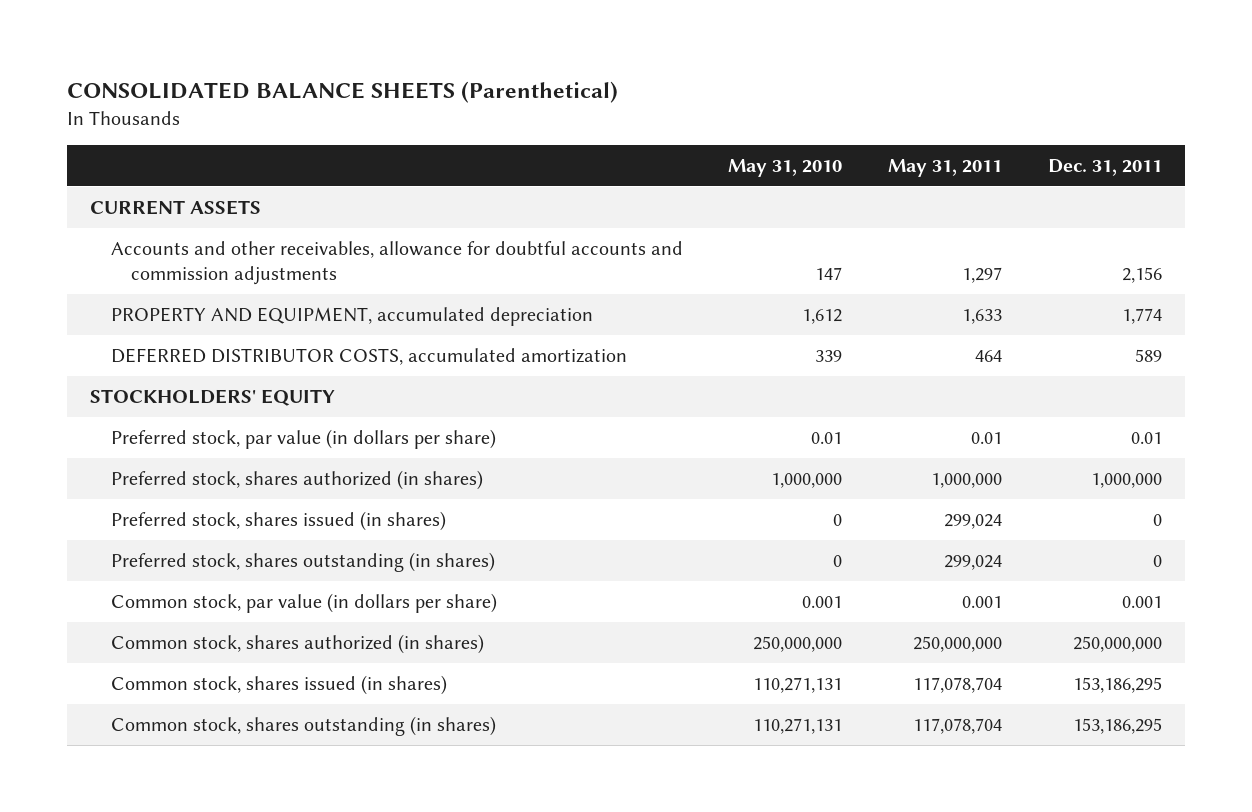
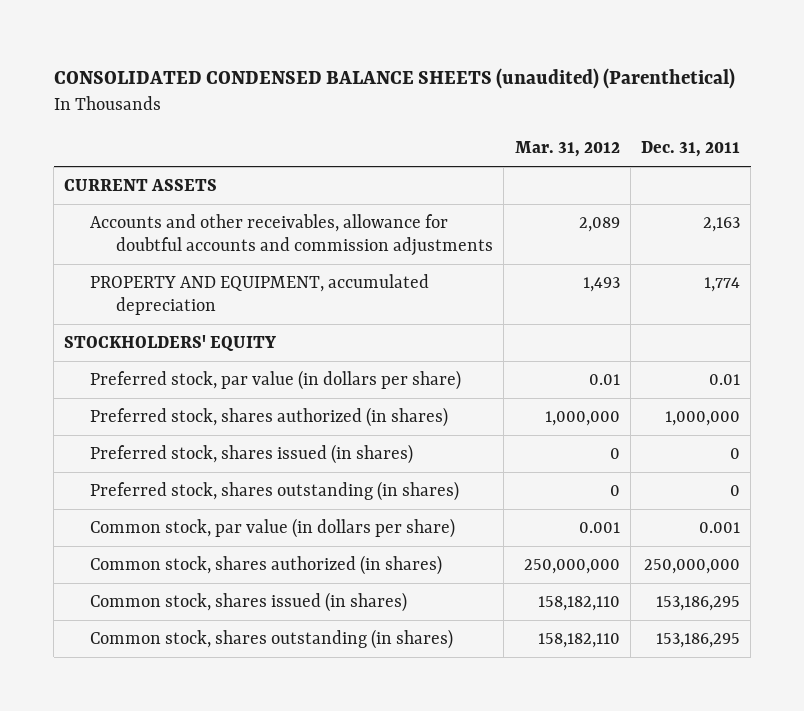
[66,81,618,104] CONSOLIDATED BALANCE SHEETS (Parenthetical) -> [53,67,735,89] CONSOLIDATED CONDENSED BALANCE SHEETS (unaudited) (Parenthetical)
[728,158,843,177] May 31, 2010 -> none
[888,158,1003,177] May 31, 2011 -> none
none -> [514,141,620,158] Mar. 31, 2012
[1122,267,1163,284] 2,156 -> [703,217,741,233] 2,163
[110,347,627,365] DEFERRED DISTRIBUTOR COSTS, accumulated amortization -> none

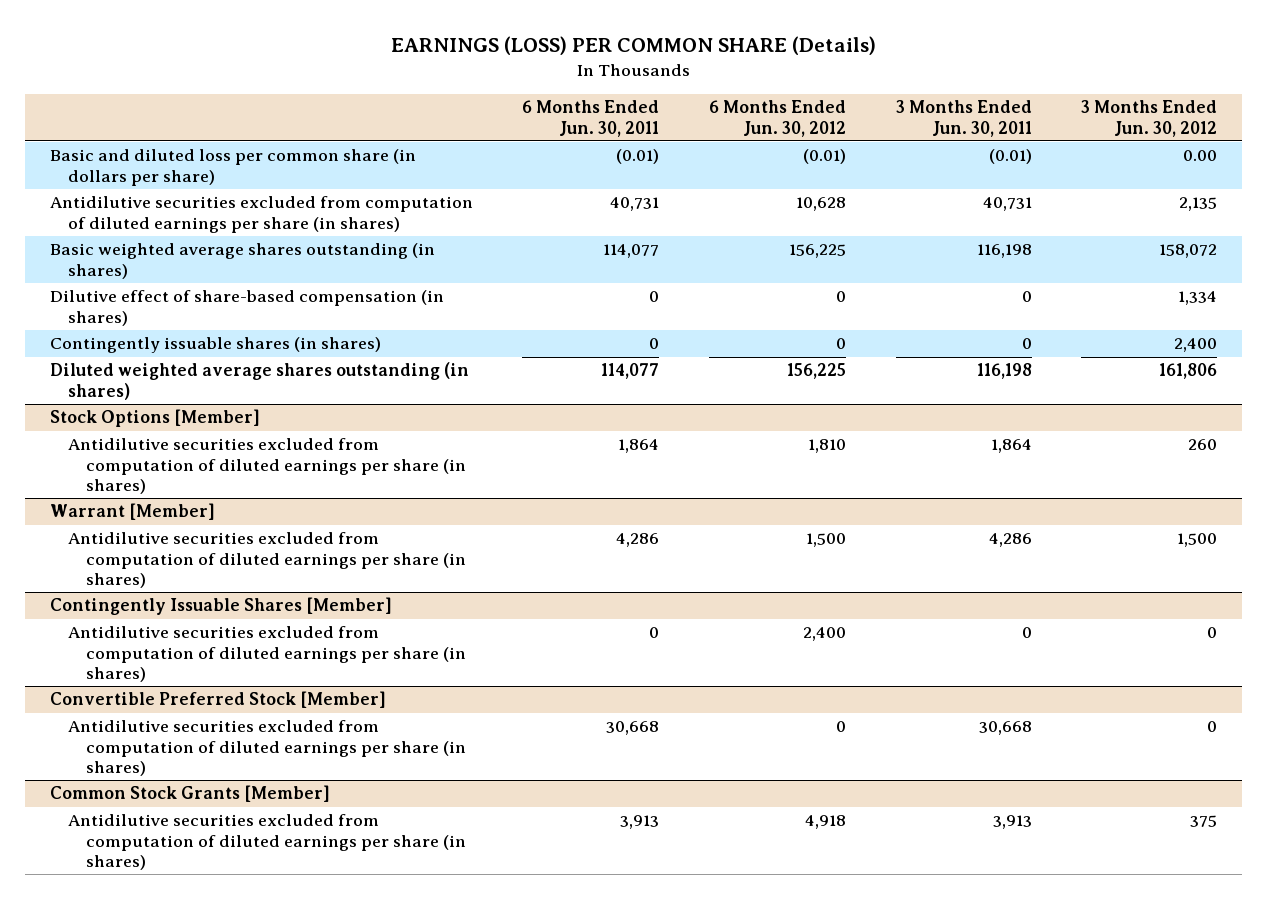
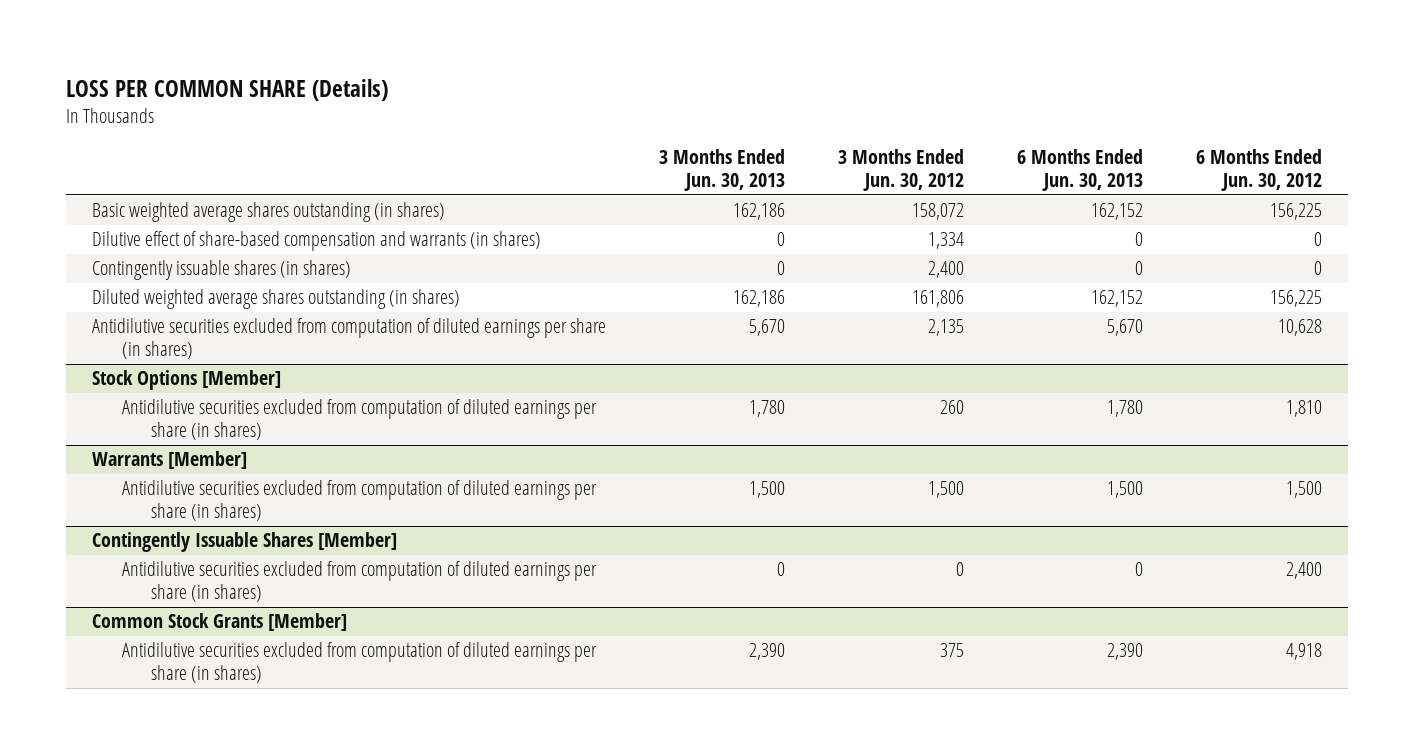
[390,36,876,56] EARNINGS (LOSS) PER COMMON SHARE (Details) -> [65,78,388,101] LOSS PER COMMON SHARE (Details)
[522,100,660,137] 6 Months Ended Jun. 30, 2011 -> none
[895,100,1032,137] 3 Months Ended Jun. 30, 2011 -> none
none -> [659,149,786,192] 3 Months Ended Jun. 30, 2013
none -> [1017,149,1144,192] 6 Months Ended Jun. 30, 2013
[49,149,416,186] Basic and diluted loss per common share (in dollars per share) -> none
[49,290,444,326] Dilutive effect of share-based compensation (in shares) -> [92,231,542,252] Dilutive effect of share-based compensation and warrants (in shares)
[49,196,473,233] Antidilutive securities excluded from computation of diluted earnings per share (in shares) -> [92,318,607,360] Antidilutive securities excluded from computation of diluted earnings per share (in shares)
[49,503,215,521] Warrant [Member] -> [92,451,248,470] Warrants [Member]
[49,691,386,709] Convertible Preferred Stock [Member] -> none
[67,720,466,777] Antidilutive securities excluded from computation of diluted earnings per share (in shares) -> none

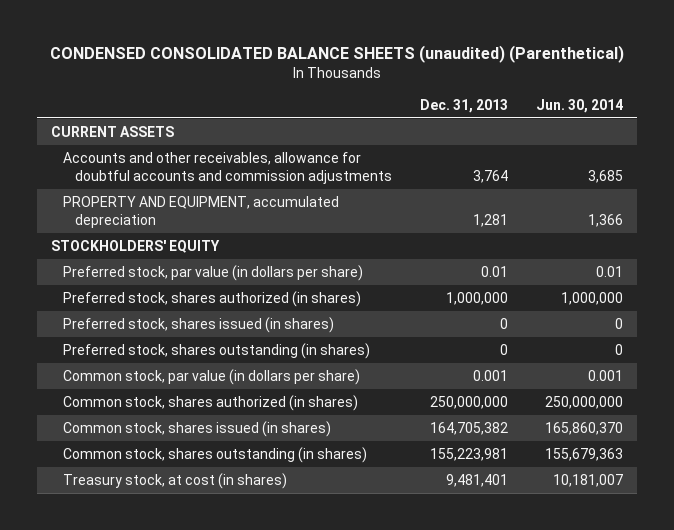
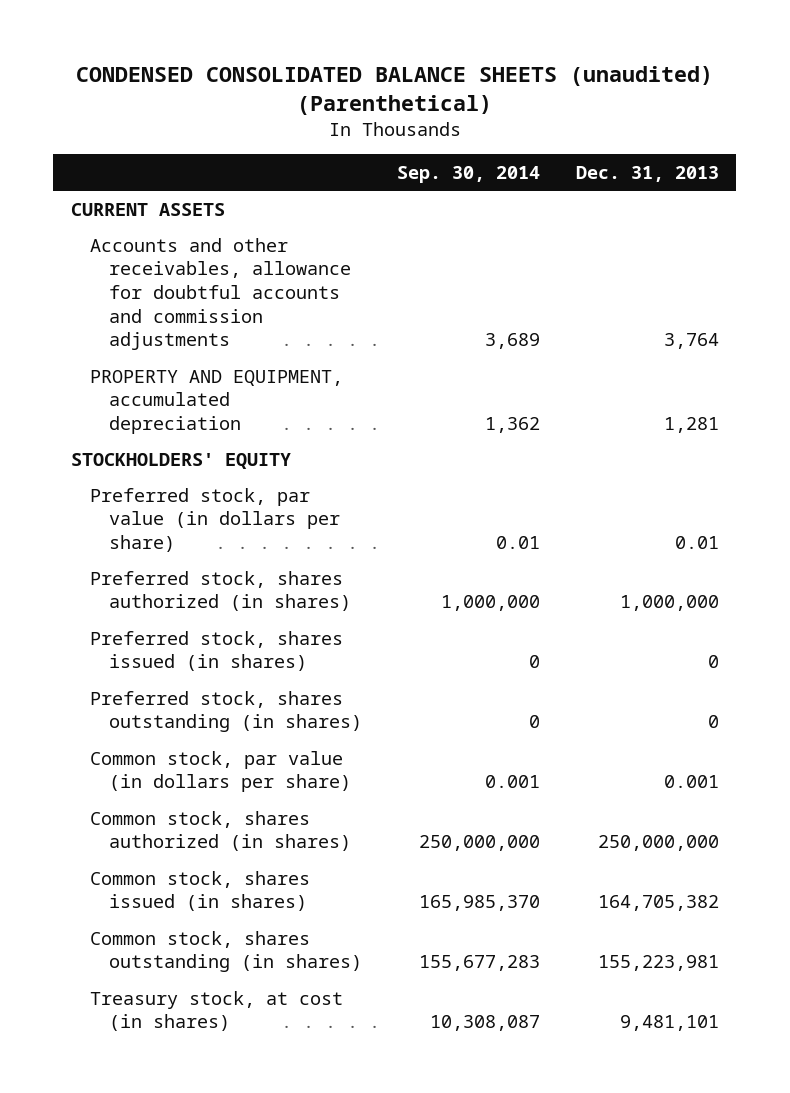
[535,98,623,113] Jun. 30, 2014 -> none
none -> [397,165,541,183] Sep. 30, 2014
[445,473,508,487] 9,481,401 -> [619,1015,719,1032] 9,481,101

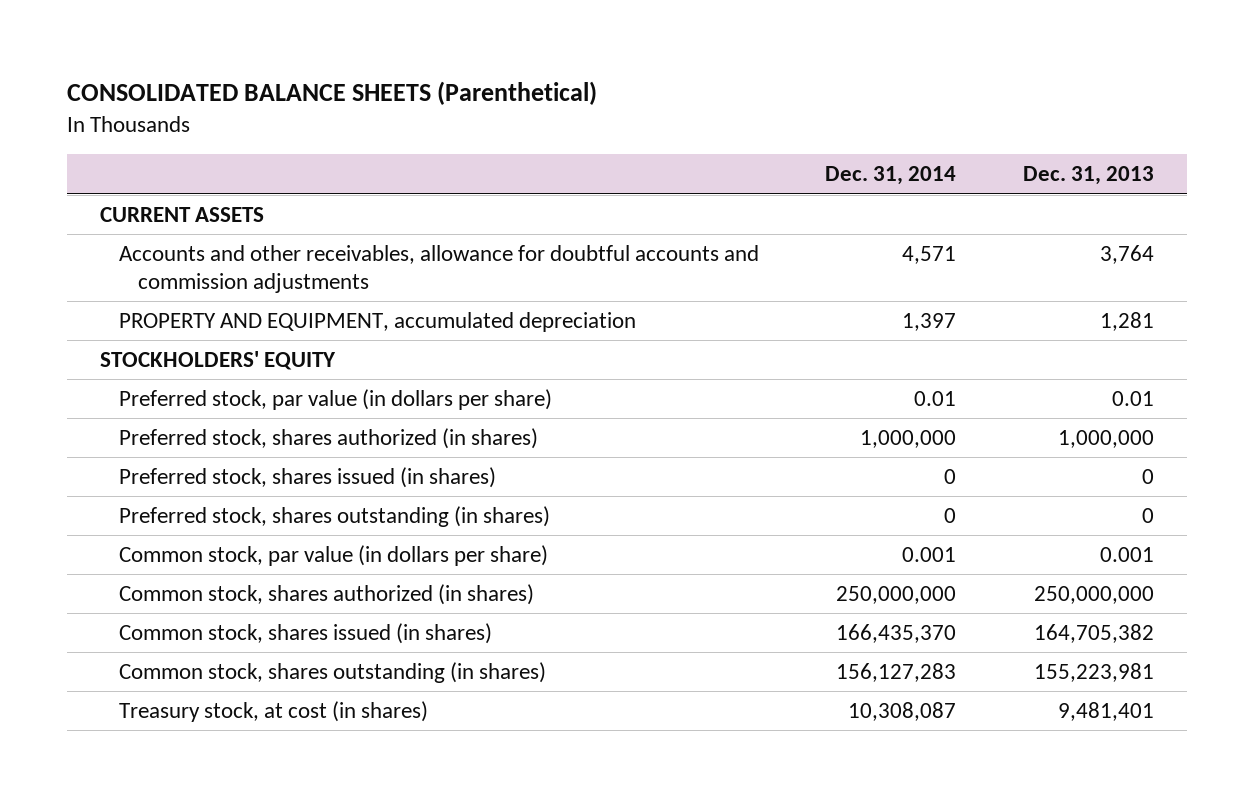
[75,65,713,115] CONDENSED CONSOLIDATED BALANCE SHEETS (unaudited) (Parenthetical) -> [66,81,597,106] CONSOLIDATED BALANCE SHEETS (Parenthetical)
[397,165,541,183] Sep. 30, 2014 -> none
none -> [825,166,957,186] Dec. 31, 2014
[619,1015,719,1032] 9,481,101 -> [1057,701,1154,721] 9,481,401

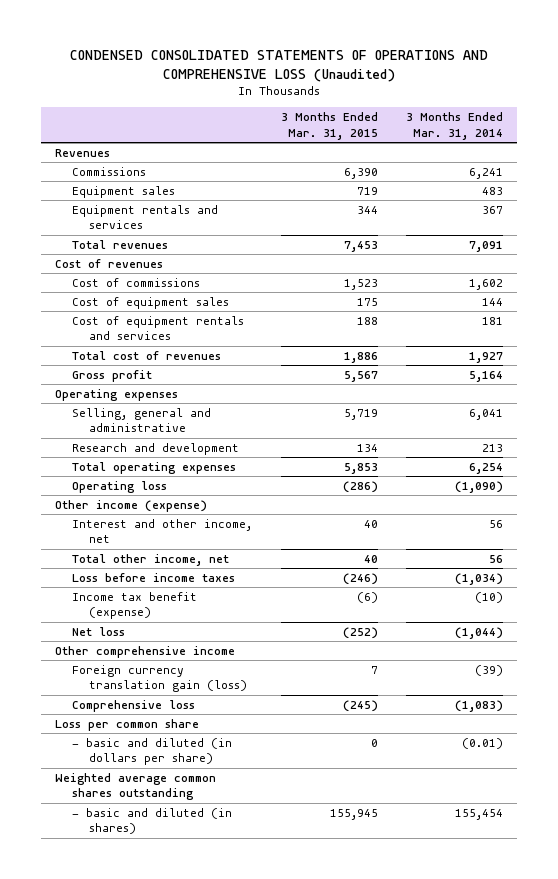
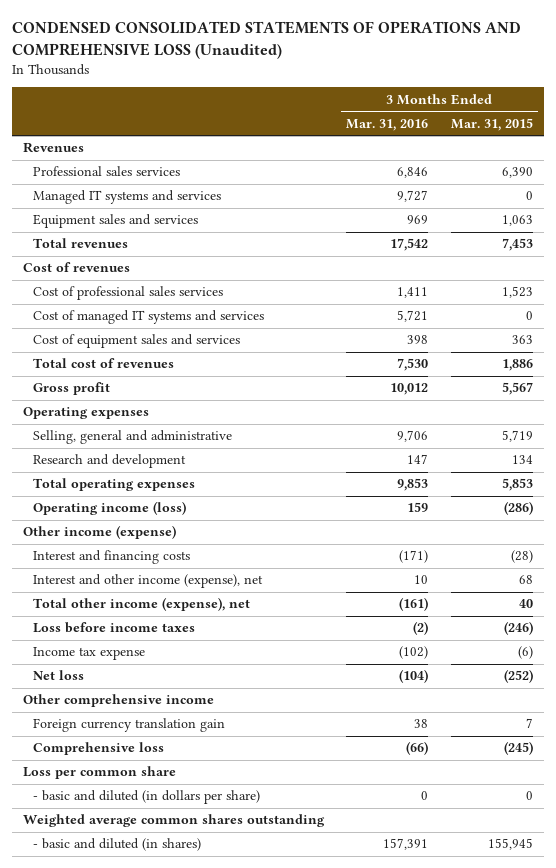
[406,112,504,140] 3 Months Ended Mar. 31, 2014 -> none
none -> [346,118,429,131] Mar. 31, 2016
[72,204,219,230] Equipment rentals and services -> none
[72,166,147,176] Commissions -> [33,166,181,177] Professional sales services
none -> [33,190,222,205] Managed IT systems and services
[72,185,176,198] Equipment sales -> [33,214,199,229] Equipment sales and services
[356,186,378,195] 719 -> [501,215,533,227] 1,063
[72,315,245,341] Cost of equipment rentals and services -> none
[72,277,201,287] Cost of commissions -> [33,286,224,301] Cost of professional sales services
none -> [33,310,265,325] Cost of managed IT systems and services
[72,296,230,309] Cost of equipment sales -> [33,334,241,349] Cost of equipment sales and services
[356,297,378,306] 175 -> [511,335,533,345] 363
[72,480,168,493] Operating loss -> [33,501,187,516] Operating income (loss)
none -> [33,550,191,565] Interest and financing costs
[72,518,253,544] Interest and other income, net -> [33,574,264,589] Interest and other income (expense), net
[363,519,378,528] 40 -> [518,575,533,585] 68
[72,553,230,566] Total other income, net -> [33,597,251,612] Total other income (expense), net
[72,591,198,620] Income tax benefit (expense) -> [33,647,146,661] Income tax expense
[72,664,248,693] Foreign currency translation gain (loss) -> [33,718,226,733] Foreign currency translation gain

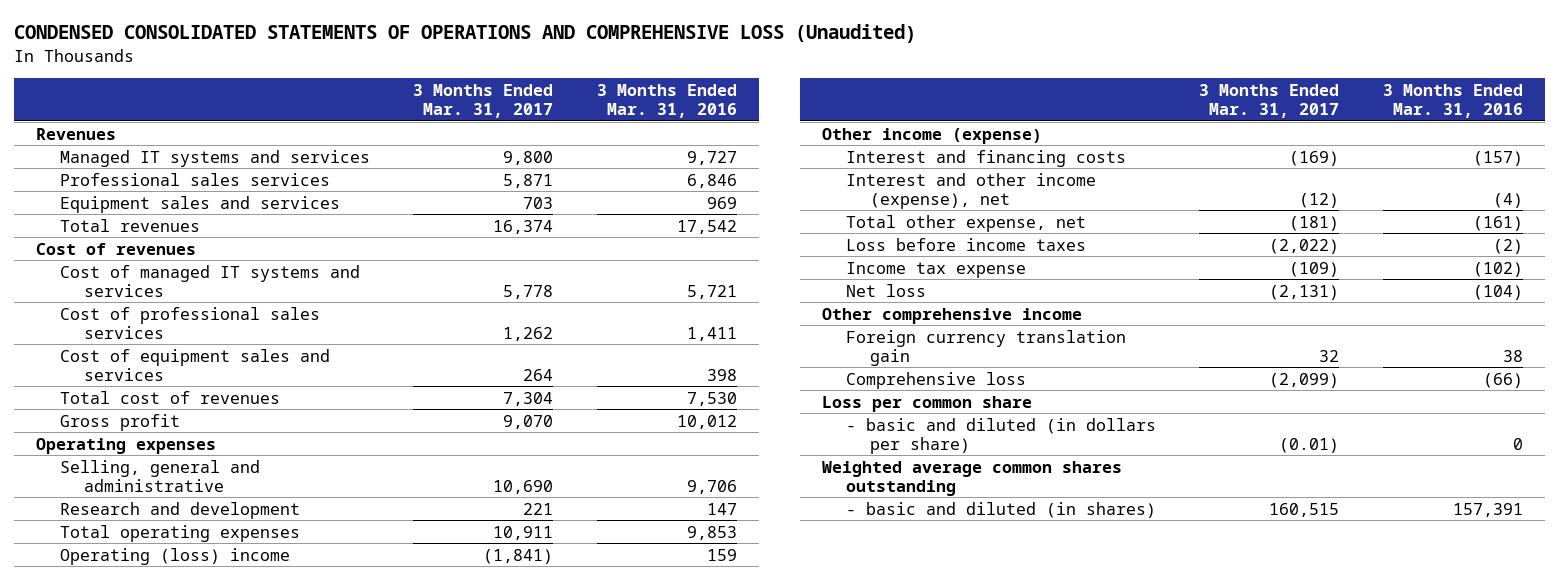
[450,117,533,131] Mar. 31, 2015 -> none
none -> [413,83,554,118] 3 Months Ended Mar. 31, 2017
[33,166,181,177] Professional sales services -> [59,172,330,186] Professional sales services
[33,286,224,301] Cost of professional sales services -> [59,306,320,339] Cost of professional sales services
[33,501,187,516] Operating income (loss) -> [59,547,290,565] Operating (loss) income
[399,550,429,564] (171) -> [1472,150,1523,166] (157)
[414,575,429,585] 10 -> [1492,192,1523,208] (4)
[33,597,251,612] Total other income (expense), net -> [845,214,1086,232] Total other expense, net

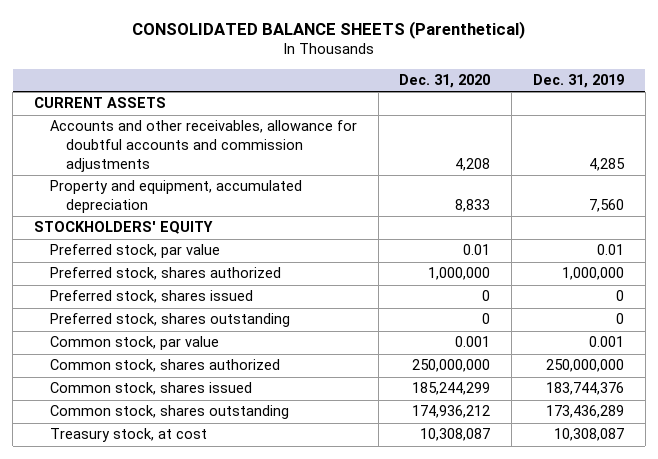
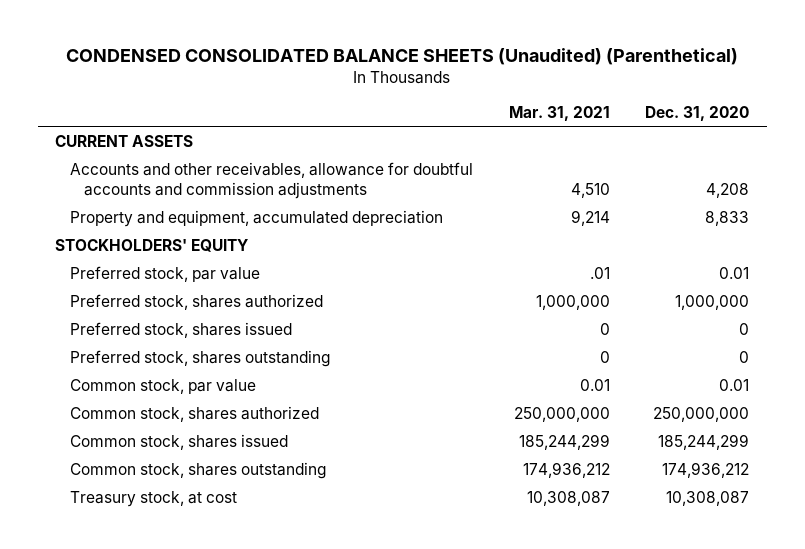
[131,21,525,40] CONSOLIDATED BALANCE SHEETS (Parenthetical) -> [66,47,739,65] CONDENSED CONSOLIDATED BALANCE SHEETS (Unaudited) (Parenthetical)
[532,74,624,89] Dec. 31, 2019 -> none
none -> [508,105,610,121] Mar. 31, 2021
[455,336,491,348] 0.001 -> [719,378,750,391] 0.01

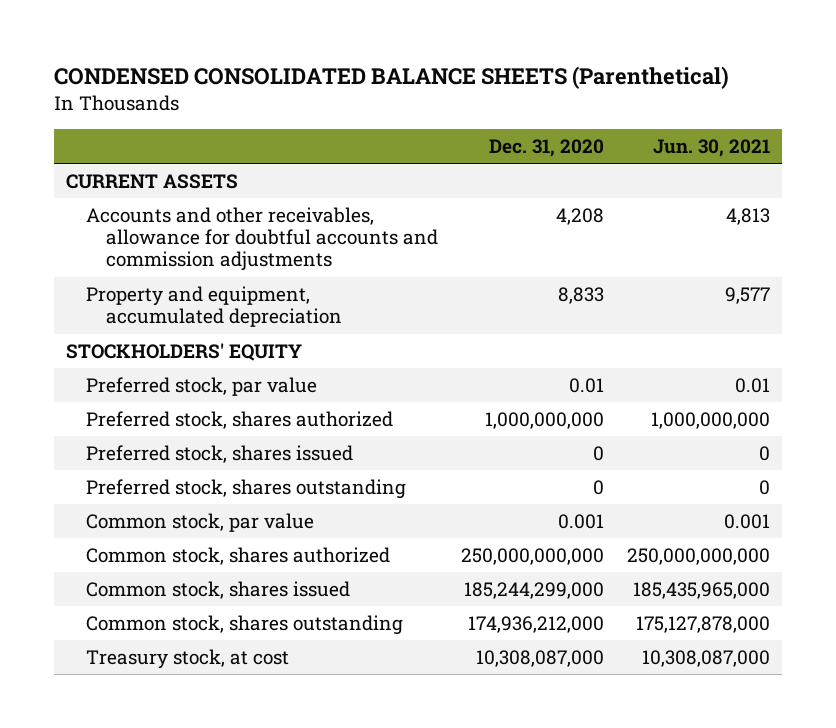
[66,47,739,65] CONDENSED CONSOLIDATED BALANCE SHEETS (Unaudited) (Parenthetical) -> [54,66,730,90] CONDENSED CONSOLIDATED BALANCE SHEETS (Parenthetical)
[508,105,610,121] Mar. 31, 2021 -> none
none -> [653,138,771,157] Jun. 30, 2021
[675,294,750,310] 1,000,000 -> [485,412,605,430] 1,000,000,000
[719,378,750,391] 0.01 -> [558,514,605,530] 0.001
[653,406,750,422] 250,000,000 -> [461,548,605,566] 250,000,000,000
[658,433,750,450] 185,244,299 -> [464,582,605,600] 185,244,299,000
[662,461,750,478] 174,936,212 -> [468,616,605,634] 174,936,212,000
[666,490,750,506] 10,308,087 -> [476,650,605,668] 10,308,087,000

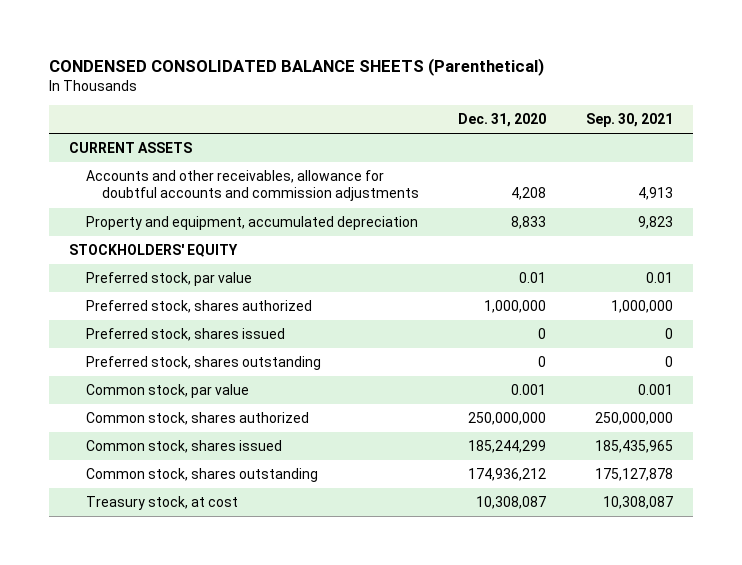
[653,138,771,157] Jun. 30, 2021 -> none
none -> [585,113,673,128] Sep. 30, 2021
[485,412,605,430] 1,000,000,000 -> [484,300,547,314] 1,000,000
[461,548,605,566] 250,000,000,000 -> [468,412,547,426] 250,000,000
[464,582,605,600] 185,244,299,000 -> [468,440,547,454] 185,244,299
[468,616,605,634] 174,936,212,000 -> [468,468,547,482] 174,936,212
[476,650,605,668] 10,308,087,000 -> [476,496,547,510] 10,308,087

